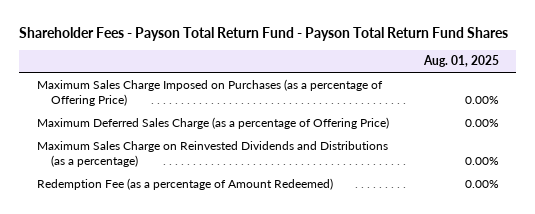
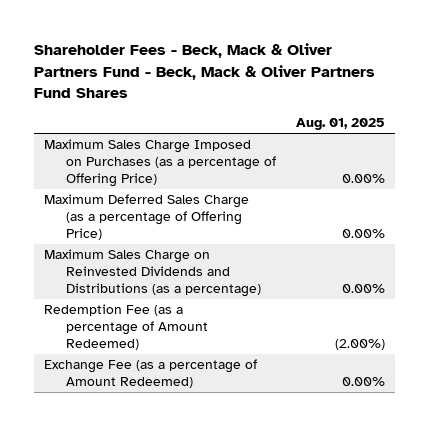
[19,26,509,41] Shareholder Fees - Payson Total Return Fund - Payson Total Return Fund Shares -> [33,43,375,99] Shareholder Fees - Beck, Mack & Oliver Partners Fund - Beck, Mack & Oliver Partners Fund Shares
[464,179,499,188] 0.00% -> [335,339,386,351] (2.00%)
none -> [43,359,257,389] Exchange Fee (as a percentage of Amount Redeemed)

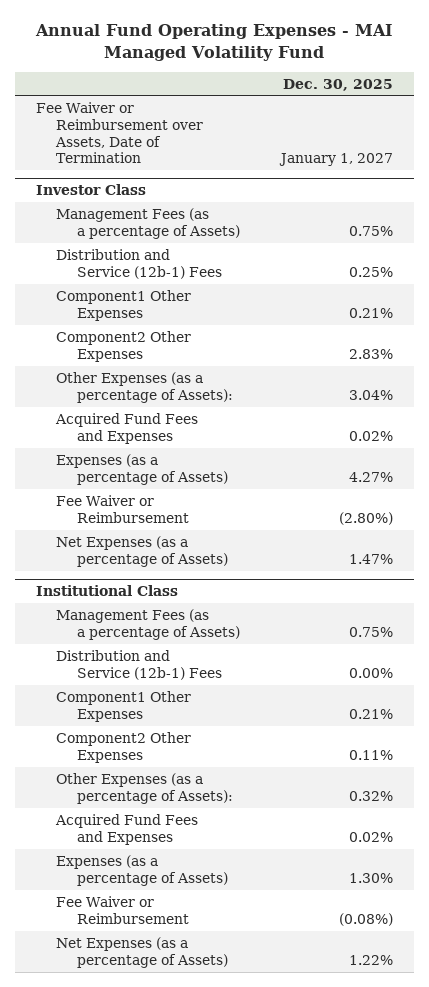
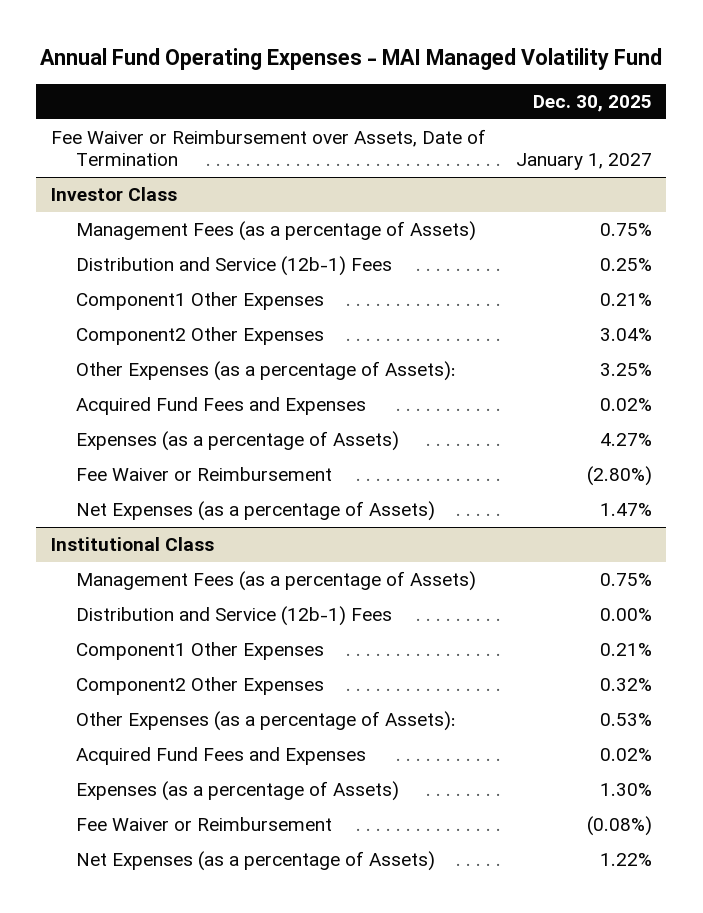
[349,348,394,359] 2.83% -> [599,327,652,341] 3.04%
[349,389,394,400] 3.04% -> [599,362,652,376] 3.25%
[349,749,394,760] 0.11% -> [599,677,652,691] 0.32%
[349,790,394,801] 0.32% -> [599,712,652,726] 0.53%

